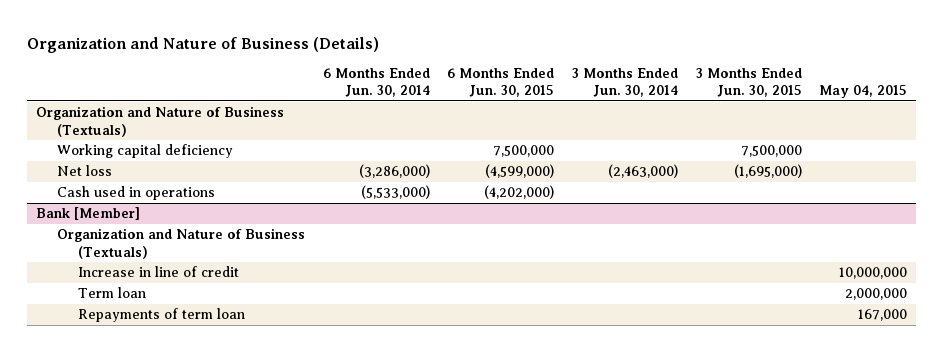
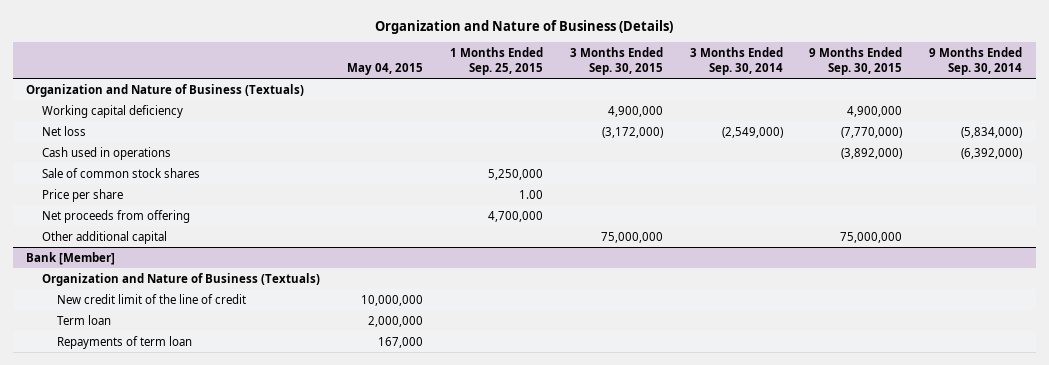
[322,68,430,98] 6 Months Ended Jun. 30, 2014 -> none
[447,68,555,98] 6 Months Ended Jun. 30, 2015 -> none
[571,68,678,98] 3 Months Ended Jun. 30, 2014 -> none
[695,68,802,98] 3 Months Ended Jun. 30, 2015 -> none
none -> [449,47,543,75] 1 Months Ended Sep. 25, 2015
none -> [569,47,663,75] 3 Months Ended Sep. 30, 2015
none -> [689,47,783,75] 3 Months Ended Sep. 30, 2014
none -> [809,47,903,75] 9 Months Ended Sep. 30, 2015
none -> [929,47,1023,75] 9 Months Ended Sep. 30, 2014
none -> [41,167,200,178] Sale of common stock shares
none -> [41,188,123,202] Price per share
none -> [41,209,190,223] Net proceeds from offering
none -> [41,230,167,244] Other additional capital
[78,266,240,278] Increase in line of credit -> none
none -> [57,293,247,304] New credit limit of the line of credit

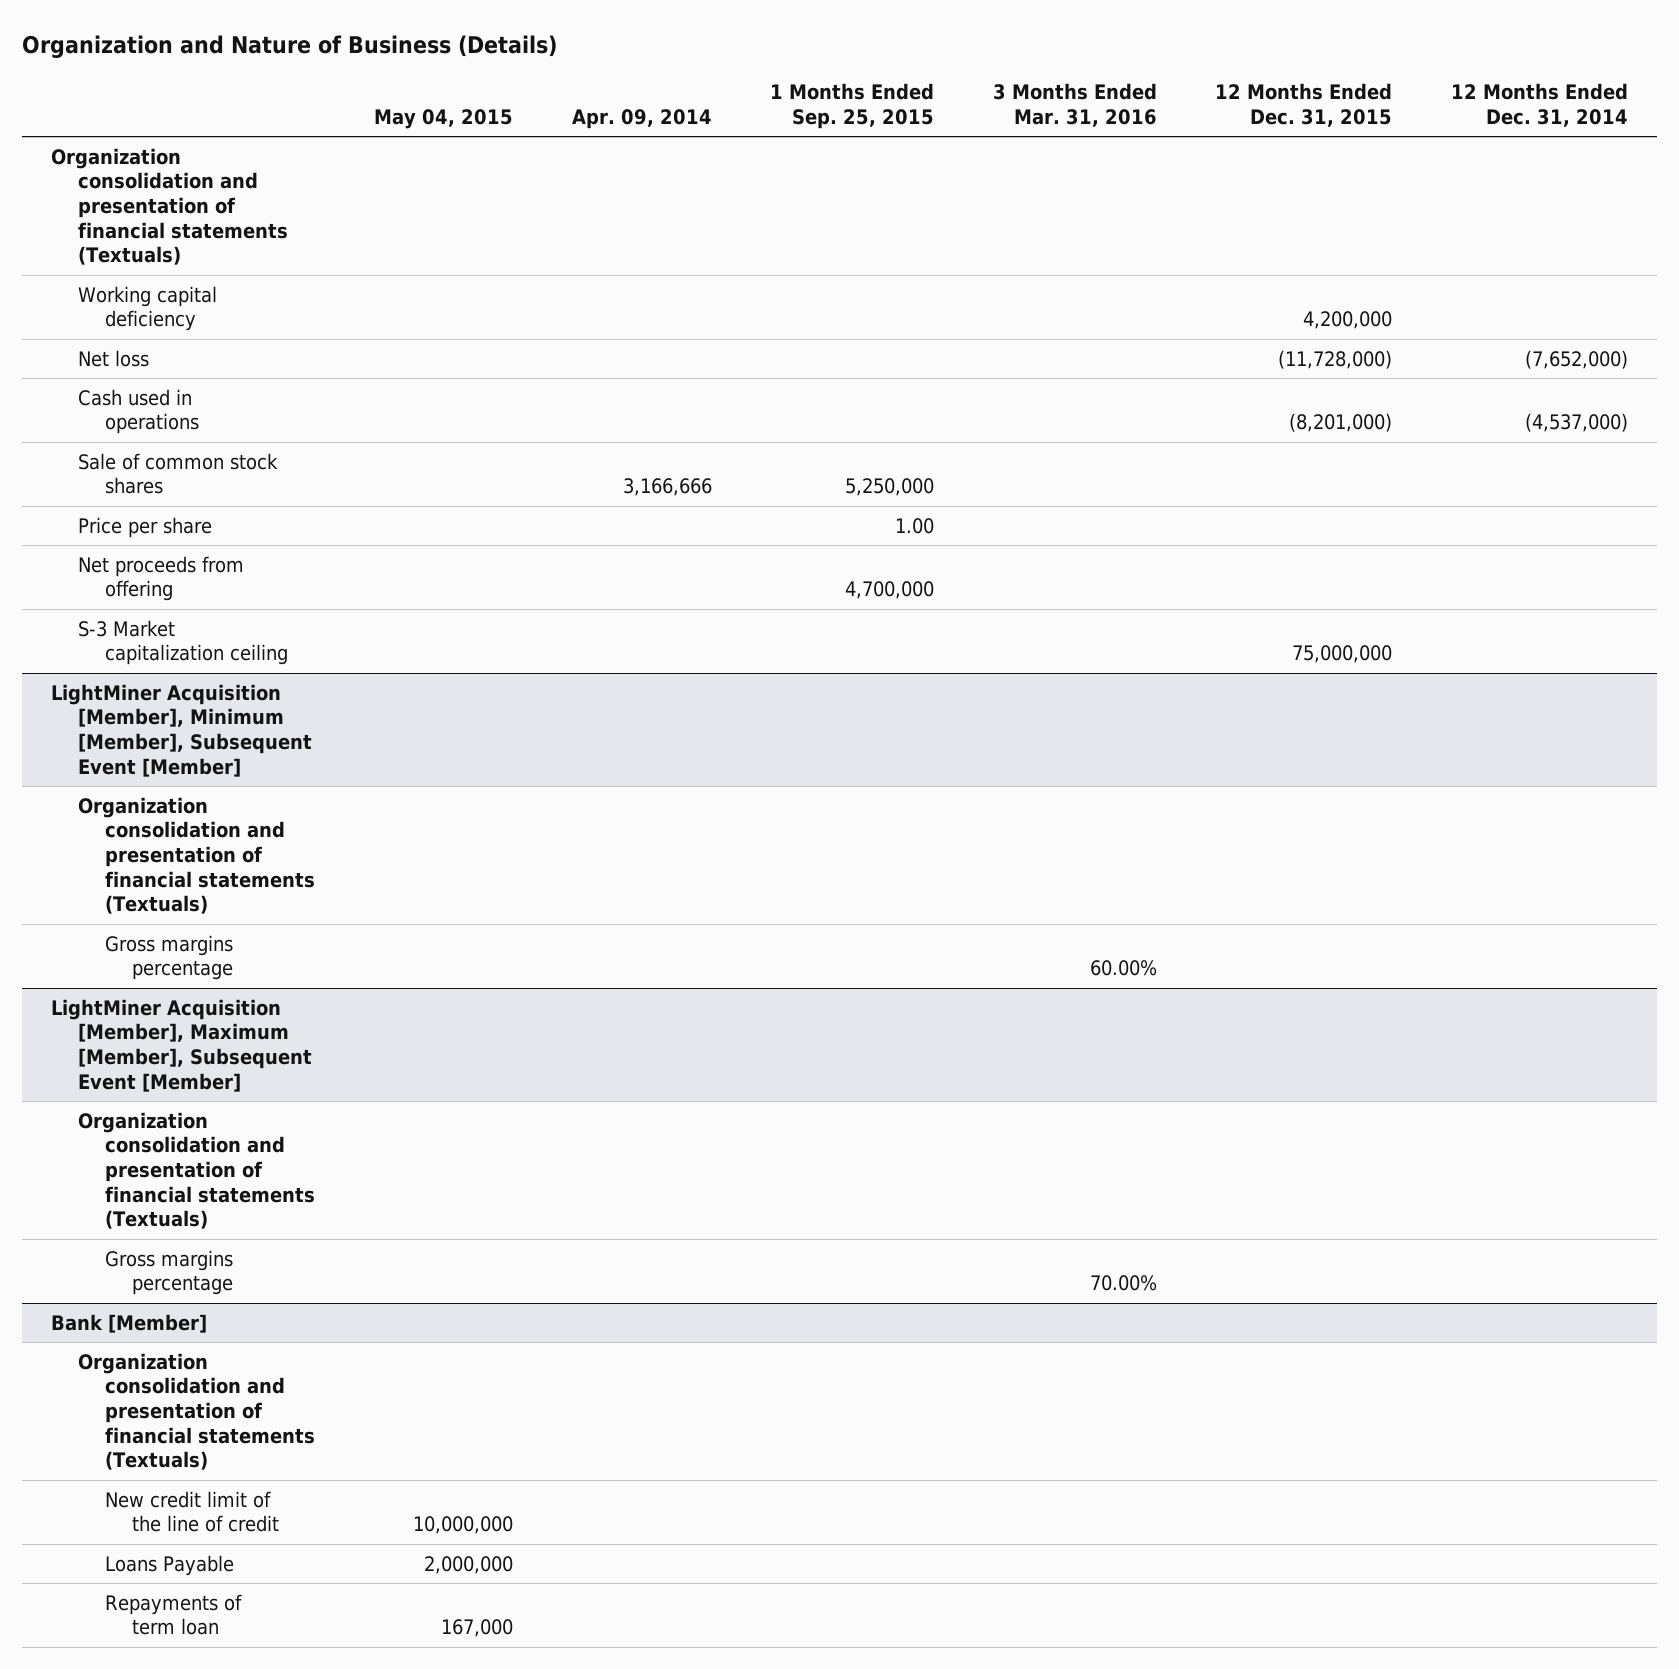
[569,47,663,75] 3 Months Ended Sep. 30, 2015 -> none
[689,47,783,75] 3 Months Ended Sep. 30, 2014 -> none
[809,47,903,75] 9 Months Ended Sep. 30, 2015 -> none
[929,47,1023,75] 9 Months Ended Sep. 30, 2014 -> none
none -> [571,108,712,129] Apr. 09, 2014
none -> [992,82,1157,127] 3 Months Ended Mar. 31, 2016
none -> [1215,82,1393,127] 12 Months Ended Dec. 31, 2015
none -> [1450,82,1628,127] 12 Months Ended Dec. 31, 2014
[26,83,305,97] Organization and Nature of Business (Textuals) -> [51,147,289,266] Organization consolidation and presentation of financial statements (Textuals)
[41,230,167,244] Other additional capital -> none
none -> [78,619,289,666] S-3 Market capitalization ceiling
none -> [51,683,313,777] LightMiner Acquisition [Member], Minimum [Member], Subsequent Event [Member]
none -> [78,796,316,915] Organization consolidation and presentation of financial statements (Textuals)
none -> [105,934,234,981] Gross margins percentage
none -> [51,998,313,1092] LightMiner Acquisition [Member], Maximum [Member], Subsequent Event [Member]
none -> [78,1111,316,1230] Organization consolidation and presentation of financial statements (Textuals)
none -> [105,1249,234,1296] Gross margins percentage
[41,272,320,286] Organization and Nature of Business (Textuals) -> [78,1352,316,1471] Organization consolidation and presentation of financial statements (Textuals)
[57,314,112,325] Term loan -> [105,1554,235,1576] Loans Payable

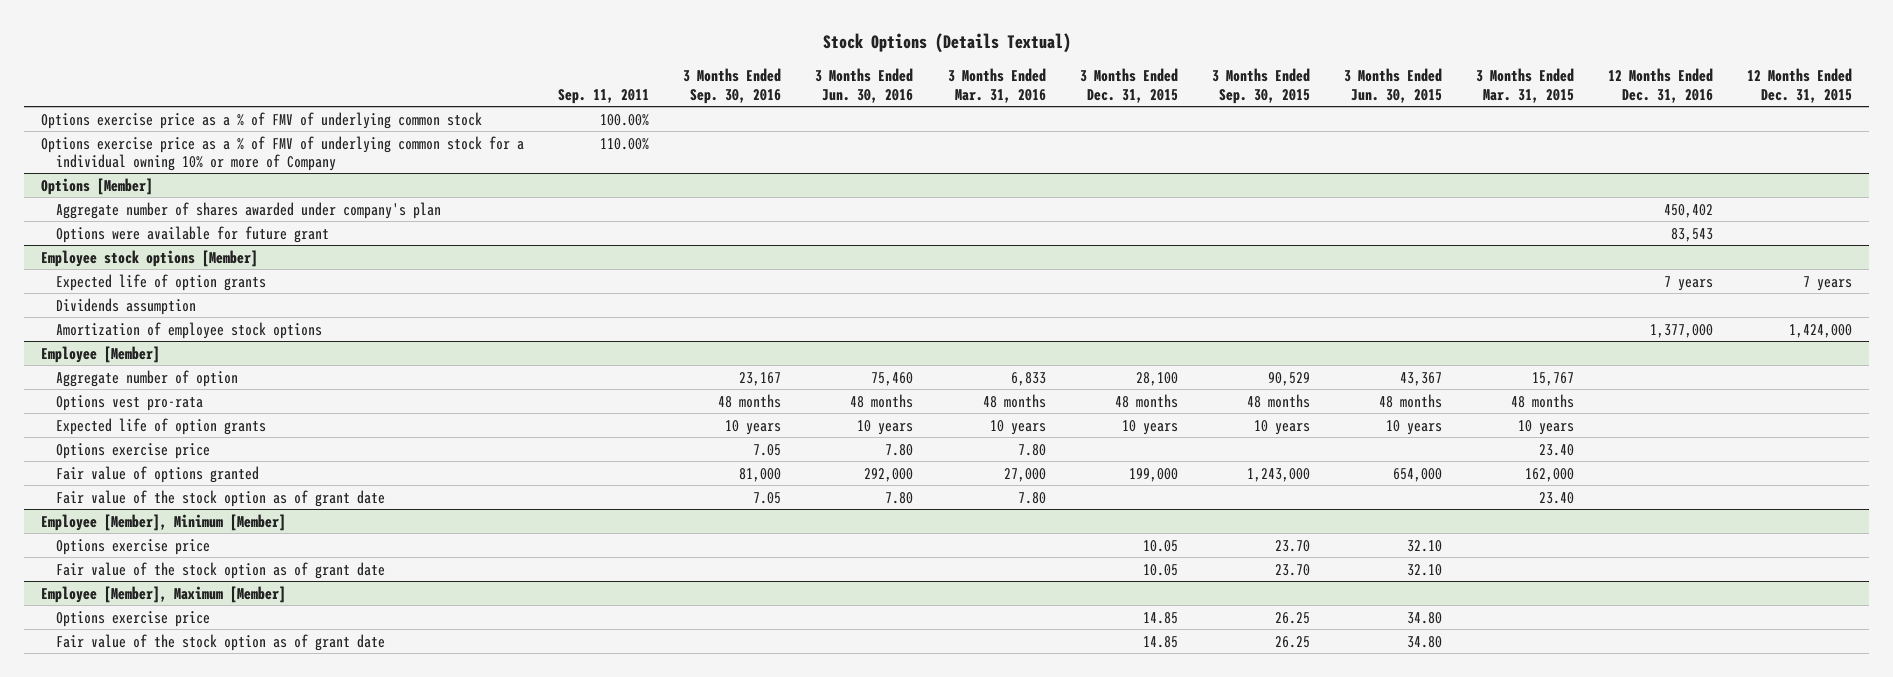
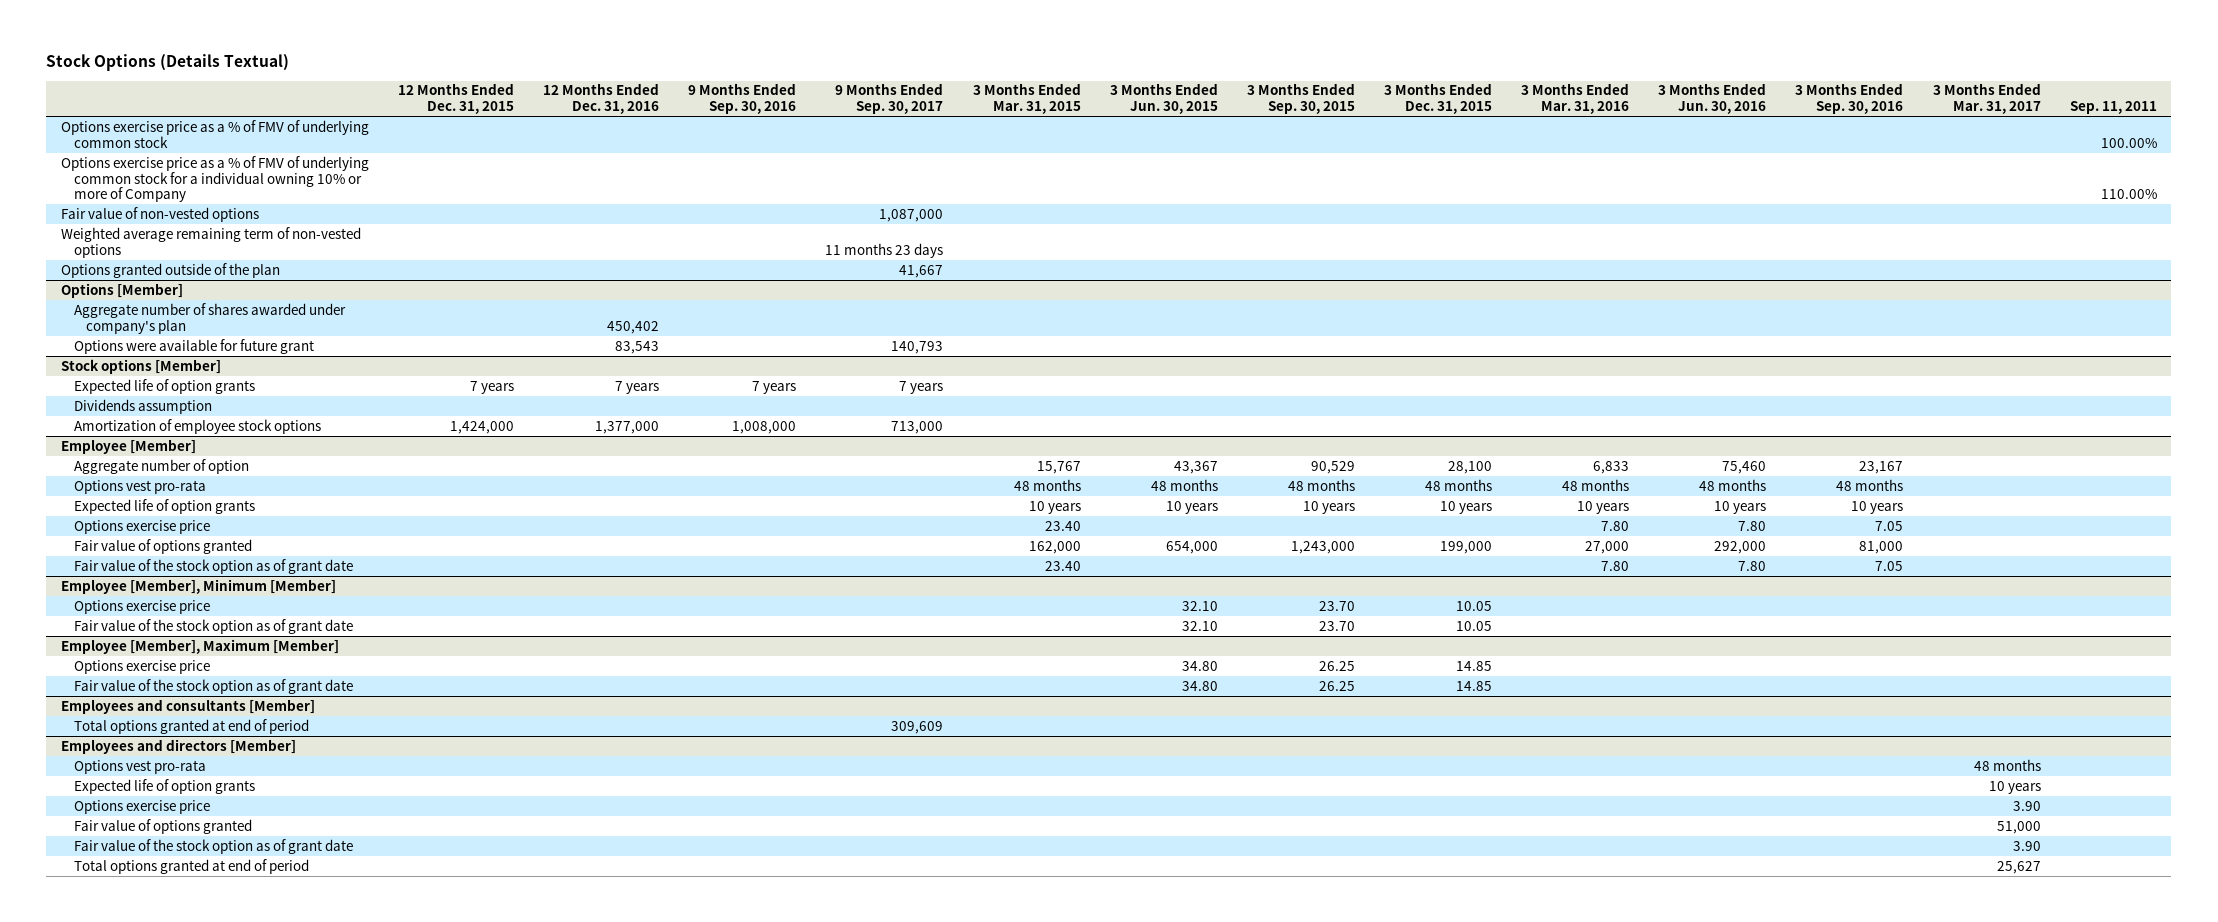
none -> [688,83,797,115] 9 Months Ended Sep. 30, 2016
none -> [835,83,944,115] 9 Months Ended Sep. 30, 2017
none -> [1932,83,2041,115] 3 Months Ended Mar. 31, 2017
none -> [60,206,259,222] Fair value of non-vested options
none -> [60,226,361,258] Weighted average remaining term of non-vested options
none -> [60,262,280,278] Options granted outside of the plan
[41,249,259,267] Employee stock options [Member] -> [60,358,221,374] Stock options [Member]
none -> [60,698,315,714] Employees and consultants [Member]
none -> [73,718,309,734] Total options granted at end of period
none -> [60,738,296,754] Employees and directors [Member]
none -> [73,759,206,774] Options vest pro-rata
none -> [73,778,255,794] Expected life of option grants
none -> [73,799,210,814] Options exercise price
none -> [73,818,252,834] Fair value of options granted
none -> [73,838,353,854] Fair value of the stock option as of grant date
none -> [73,858,309,874] Total options granted at end of period

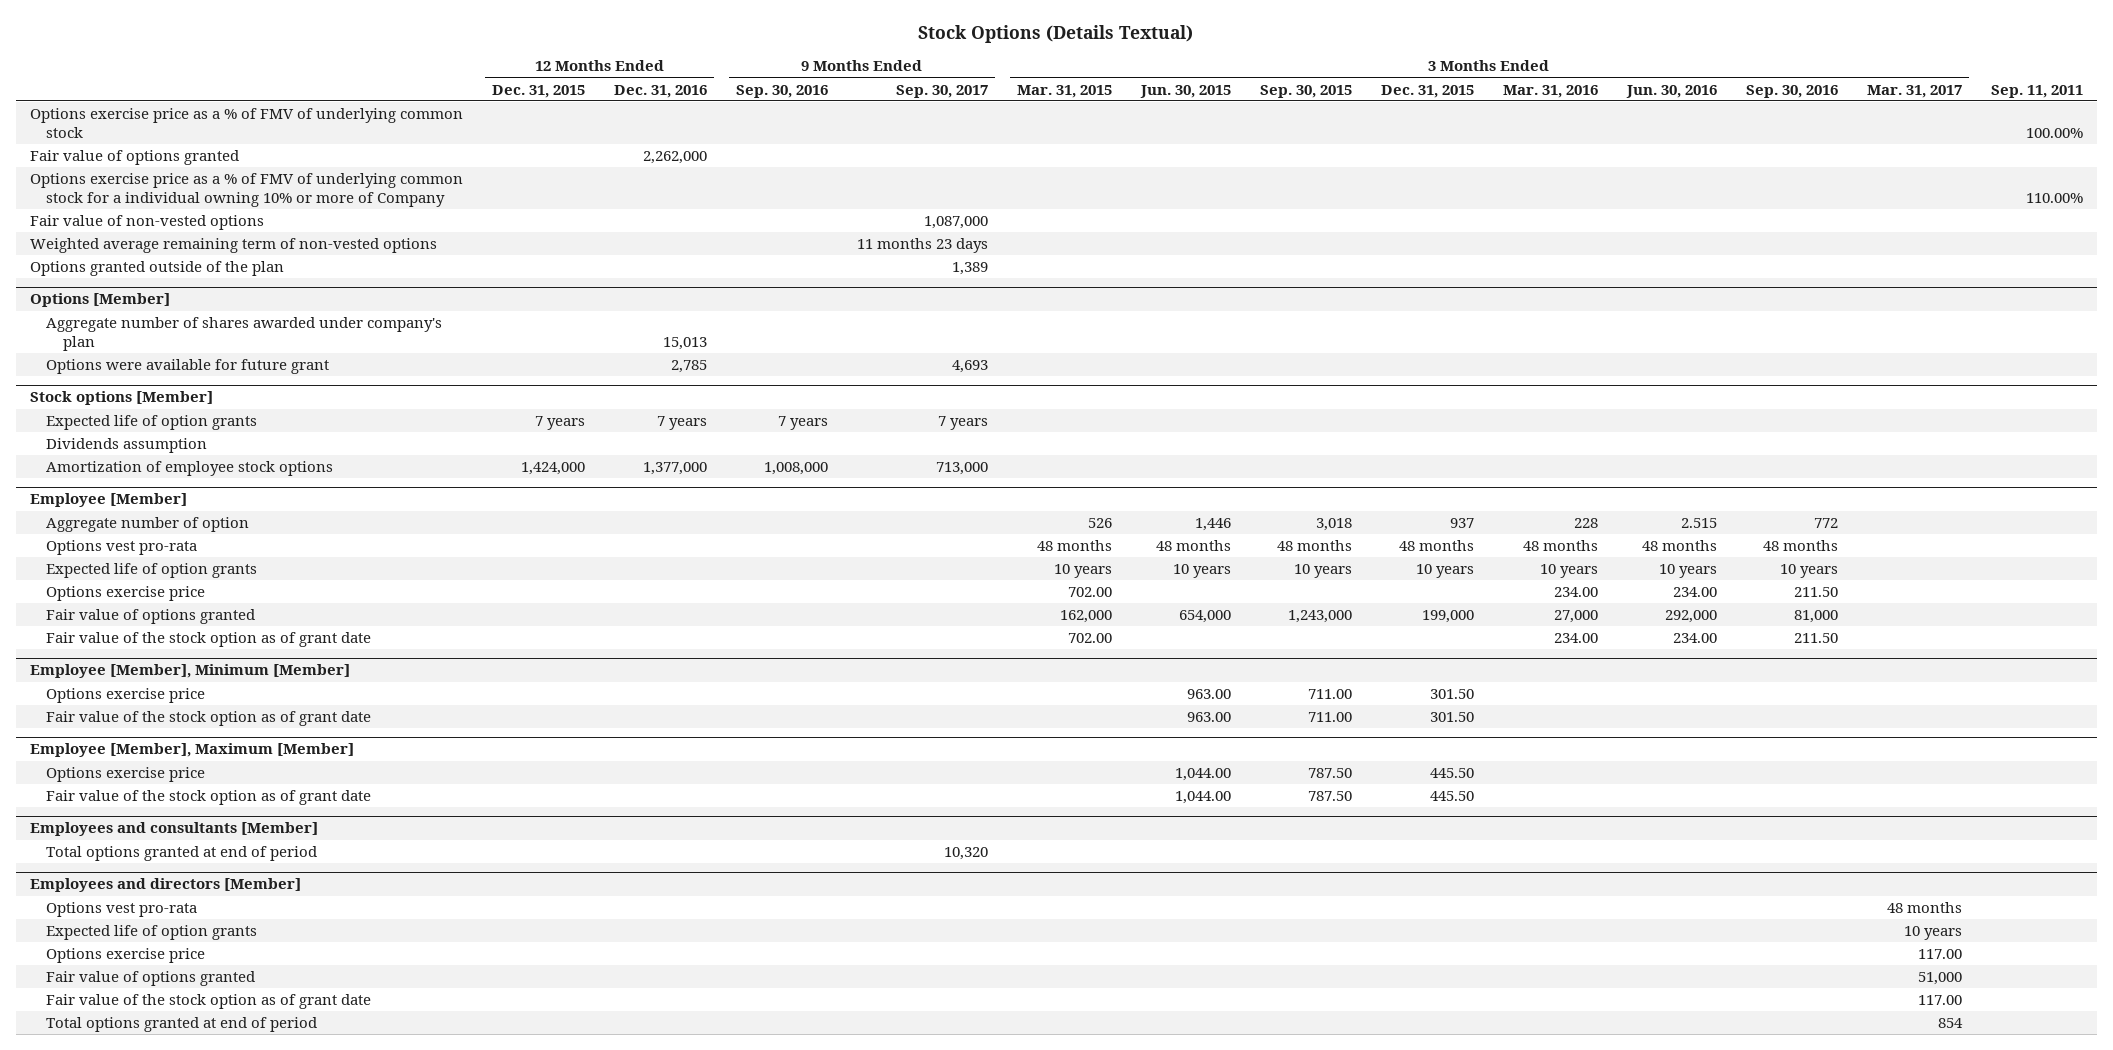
none -> [30,150,240,166] Fair value of options granted
[899,264,944,278] 41,667 -> [951,262,988,276] 1,389
[607,320,660,334] 450,402 -> [663,336,708,350] 15,013
[615,340,660,354] 83,543 -> [671,360,708,374] 2,785
[891,340,944,354] 140,793 -> [951,360,988,374] 4,693
[1036,460,1081,474] 15,767 -> [1087,518,1112,529] 526
[1173,460,1218,474] 43,367 -> [1194,518,1231,532] 1,446
[1310,460,1355,474] 90,529 -> [1315,518,1352,532] 3,018
[1447,460,1492,474] 28,100 -> [1449,518,1474,529] 937
[1593,460,1630,474] 6,833 -> [1573,518,1598,529] 228
[1722,460,1767,474] 75,460 -> [1680,518,1717,529] 2.515
[1859,460,1904,474] 23,167 -> [1813,518,1838,529] 772
[1044,520,1081,531] 23.40 -> [1067,587,1112,598] 702.00
[1601,520,1630,531] 7.80 -> [1553,587,1598,598] 234.00
[1738,520,1767,531] 7.80 -> [1672,587,1717,598] 234.00
[1875,520,1904,531] 7.05 -> [1793,587,1838,598] 211.50
[1044,560,1081,571] 23.40 -> [1067,633,1112,644] 702.00
[1601,560,1630,571] 7.80 -> [1553,633,1598,644] 234.00
[1738,560,1767,571] 7.80 -> [1672,633,1717,644] 234.00
[1875,560,1904,571] 7.05 -> [1793,633,1838,644] 211.50
[1181,600,1218,611] 32.10 -> [1186,689,1231,700] 963.00
[1318,600,1355,611] 23.70 -> [1307,689,1352,700] 711.00
[1455,600,1492,611] 10.05 -> [1429,689,1474,700] 301.50
[1181,620,1218,631] 32.10 -> [1186,712,1231,723] 963.00
[1318,620,1355,631] 23.70 -> [1307,712,1352,723] 711.00
[1455,620,1492,631] 10.05 -> [1429,712,1474,723] 301.50
[1181,660,1218,671] 34.80 -> [1174,768,1231,782] 1,044.00
[1318,660,1355,671] 26.25 -> [1307,768,1352,779] 787.50
[1455,660,1492,671] 14.85 -> [1429,768,1474,779] 445.50
[1181,680,1218,691] 34.80 -> [1174,791,1231,805] 1,044.00
[1318,680,1355,691] 26.25 -> [1307,791,1352,802] 787.50
[1455,680,1492,691] 14.85 -> [1429,791,1474,802] 445.50
[891,720,944,734] 309,609 -> [943,847,988,861] 10,320
[2012,800,2041,811] 3.90 -> [1917,949,1962,960] 117.00
[2012,840,2041,851] 3.90 -> [1917,995,1962,1006] 117.00
[1996,860,2041,874] 25,627 -> [1937,1018,1963,1029] 854

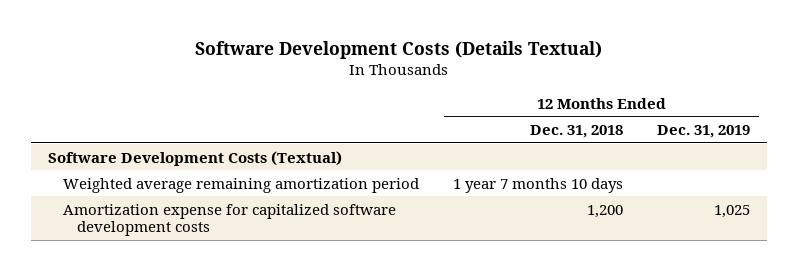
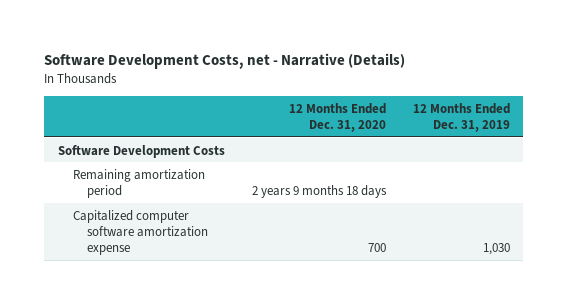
[195,40,603,59] Software Development Costs (Details Textual) -> [44,52,406,69] Software Development Costs, net - Narrative (Details)
[530,124,624,138] Dec. 31, 2018 -> none
none -> [288,102,386,132] 12 Months Ended Dec. 31, 2020
[48,150,343,166] Software Development Costs (Textual) -> [57,144,225,158] Software Development Costs
[62,177,419,193] Weighted average remaining amortization period -> [72,168,205,198] Remaining amortization period
[62,203,396,237] Amortization expense for capitalized software development costs -> [72,209,209,256] Capitalized computer software amortization expense
[714,204,751,218] 1,025 -> [482,243,510,256] 1,030

